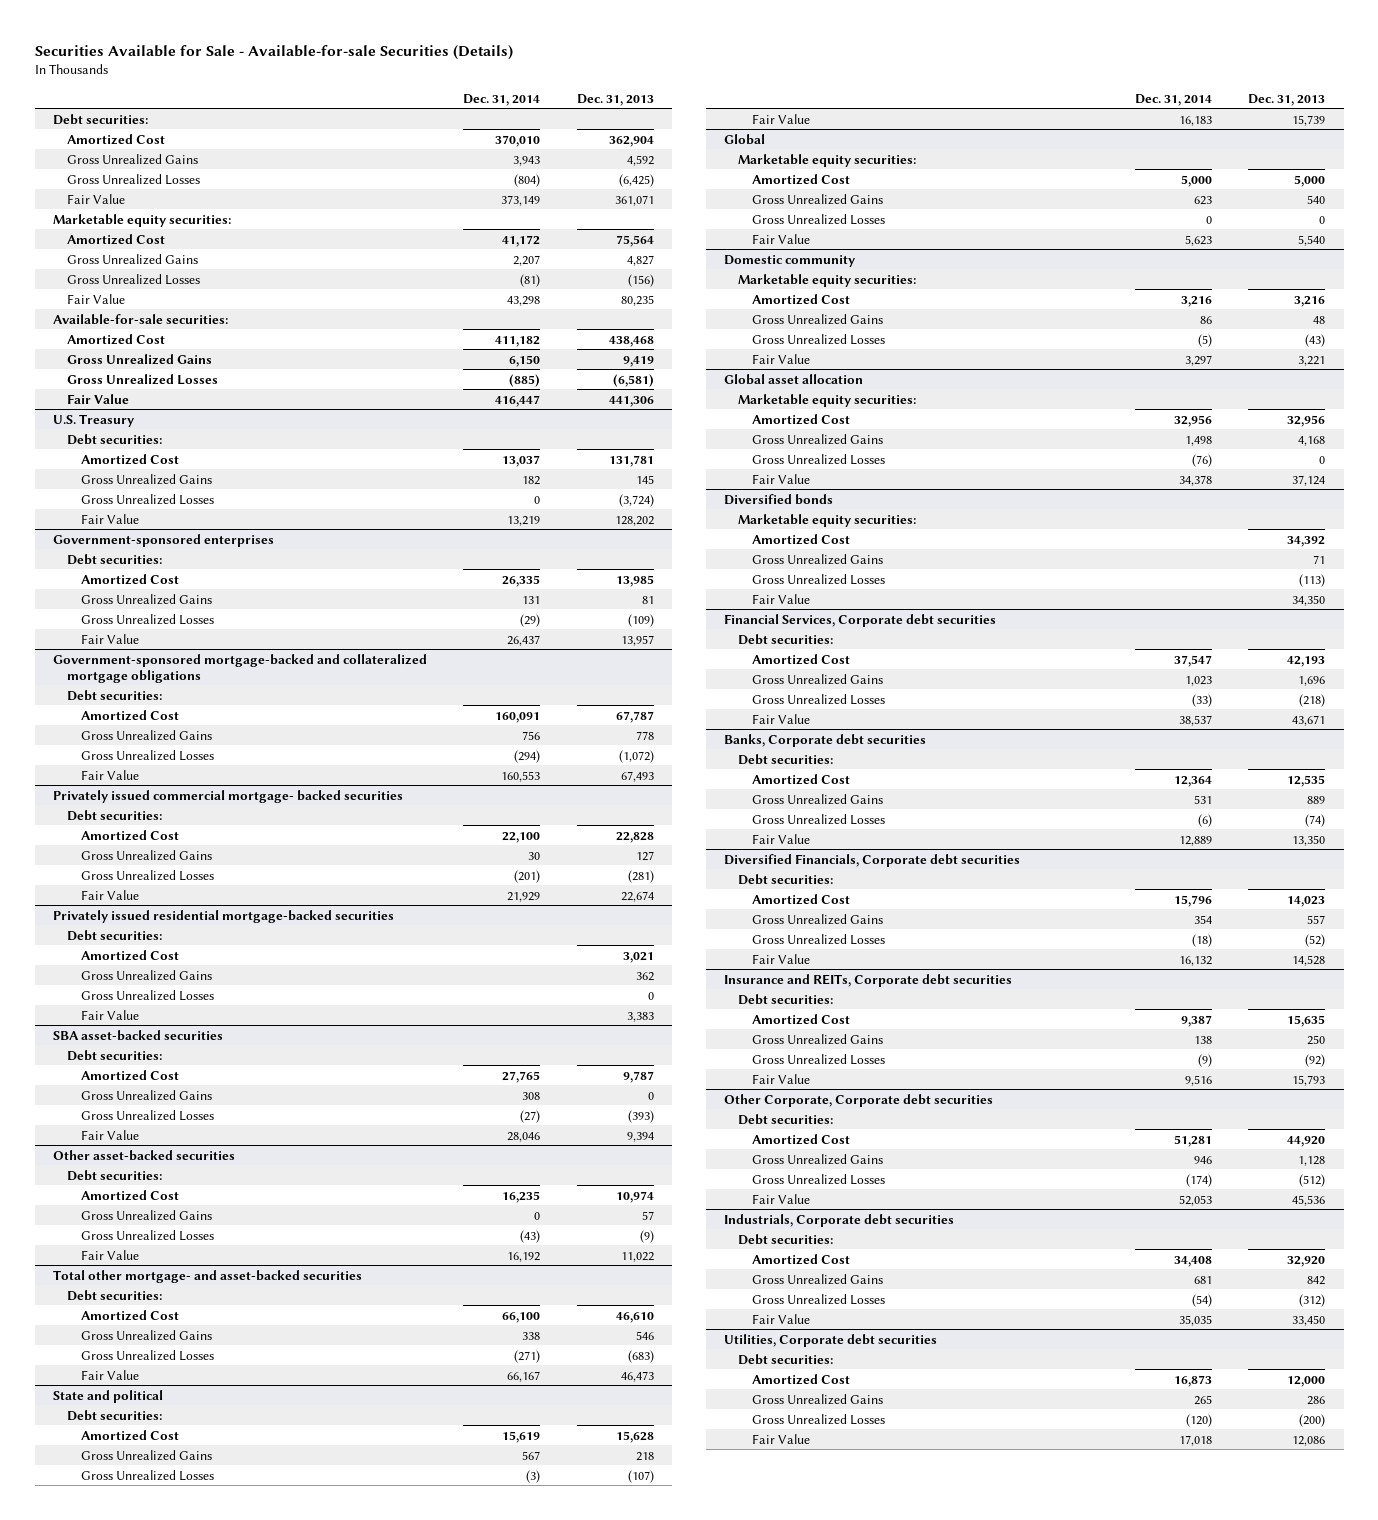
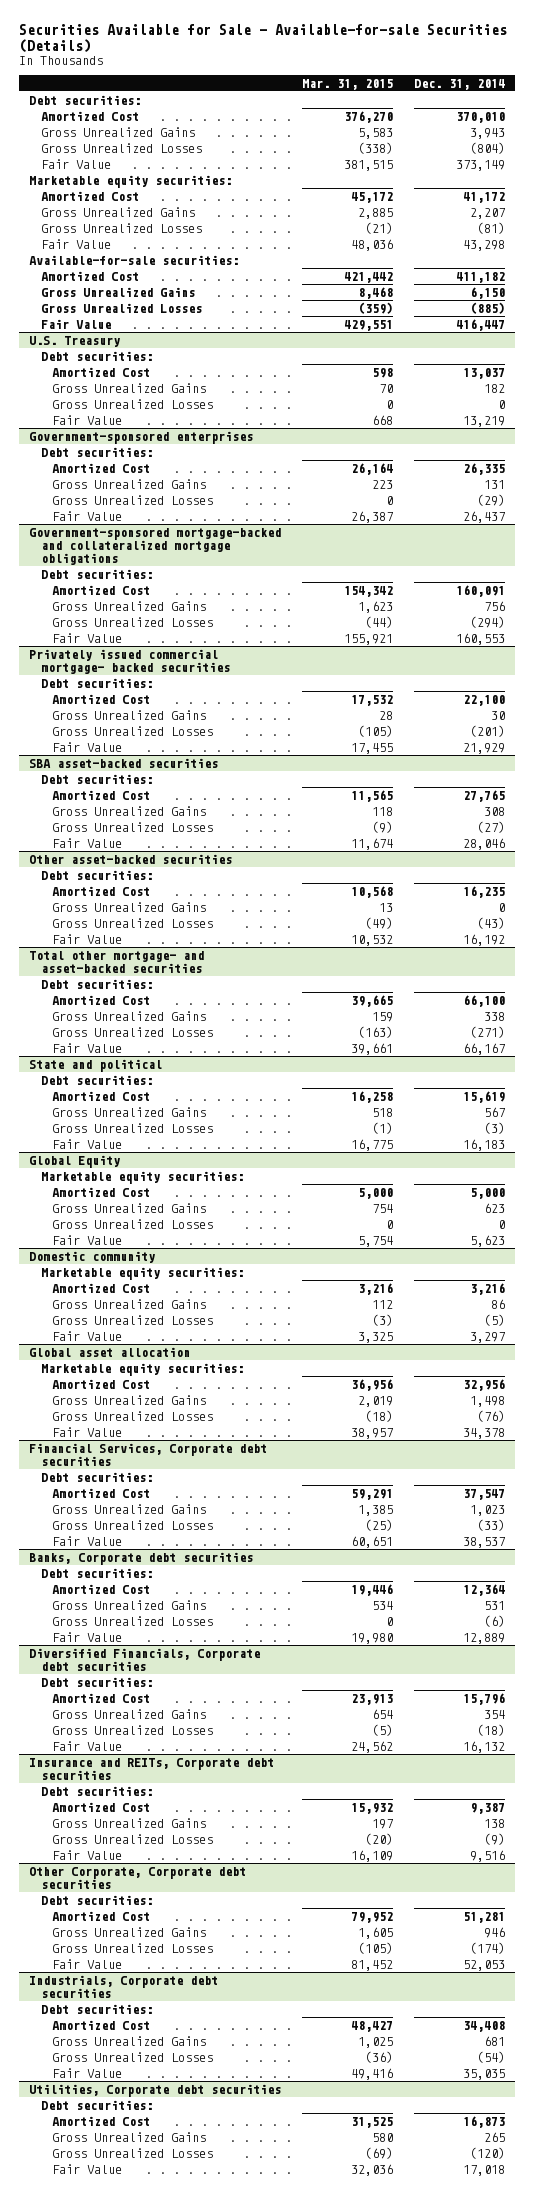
[576,93,654,106] Dec. 31, 2013 -> none
none -> [302,78,394,90] Mar. 31, 2015
[52,909,394,923] Privately issued residential mortgage-backed securities -> none
[66,929,162,941] Debt securities: -> none
[80,949,179,961] Amortized Cost -> none
[80,969,212,981] Gross Unrealized Gains -> none
[80,989,214,1001] Gross Unrealized Losses -> none
[80,1009,139,1020] Fair Value -> none
[724,133,766,145] Global -> [29,1154,121,1168] Global Equity
[724,493,834,505] Diversified bonds -> none
[738,513,917,527] Marketable equity securities: -> none
[752,533,851,545] Amortized Cost -> none
[752,553,884,565] Gross Unrealized Gains -> none
[752,573,886,585] Gross Unrealized Losses -> none
[752,593,811,604] Fair Value -> none

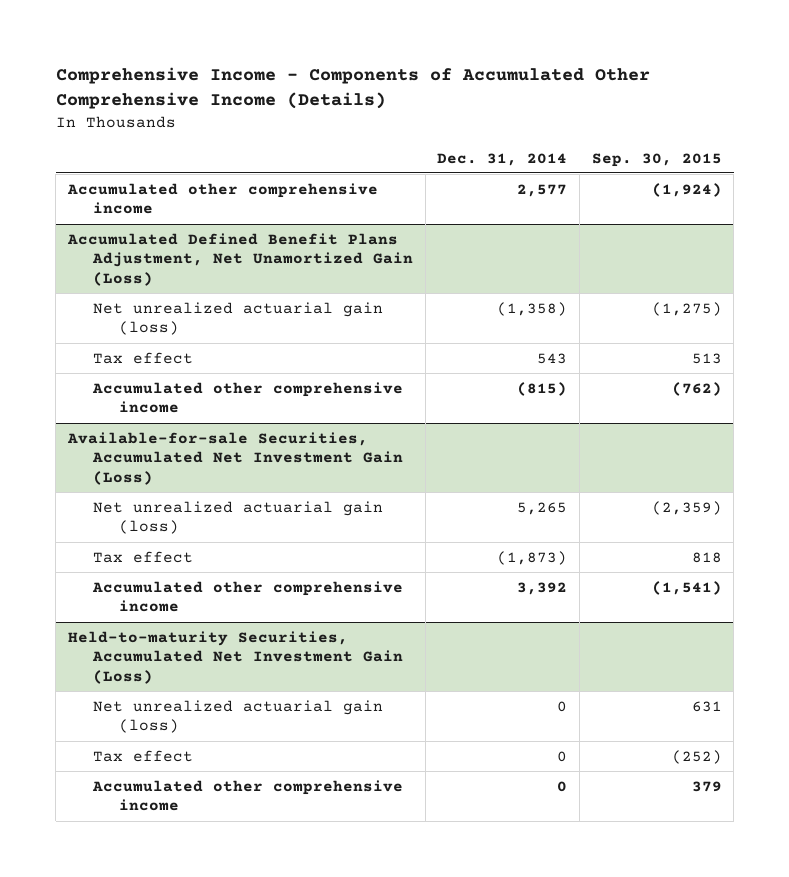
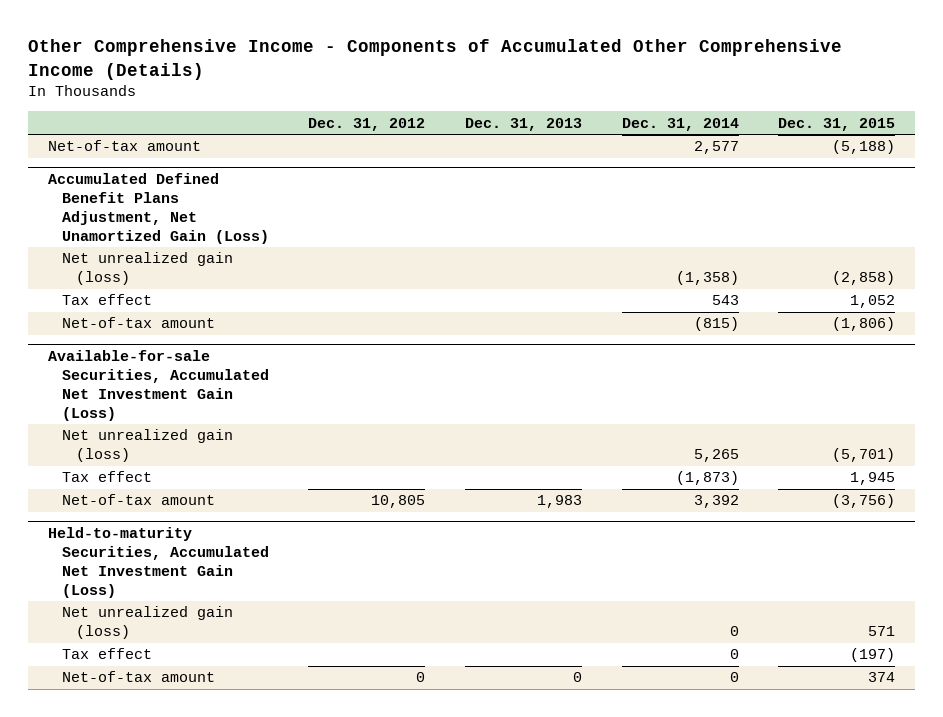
[55,67,650,110] Comprehensive Income - Components of Accumulated Other Comprehensive Income (Details) -> [28,38,843,80] Other Comprehensive Income - Components of Accumulated Other Comprehensive Income (Details)
[591,152,722,167] Sep. 30, 2015 -> none
none -> [308,117,426,131] Dec. 31, 2012
none -> [465,117,583,131] Dec. 31, 2013
none -> [778,117,896,131] Dec. 31, 2015
[66,182,378,215] Accumulated other comprehensive income -> [48,140,202,152] Net-of-tax amount
[93,301,384,336] Net unrealized actuarial gain (loss) -> [61,252,233,286] Net unrealized gain (loss)
[92,381,404,414] Accumulated other comprehensive income -> [61,317,215,329] Net-of-tax amount
[93,500,384,535] Net unrealized actuarial gain (loss) -> [61,429,233,463] Net unrealized gain (loss)
[92,580,404,613] Accumulated other comprehensive income -> [61,494,215,506] Net-of-tax amount
[93,699,384,734] Net unrealized actuarial gain (loss) -> [61,606,233,640] Net unrealized gain (loss)
[92,779,404,812] Accumulated other comprehensive income -> [61,671,215,683] Net-of-tax amount

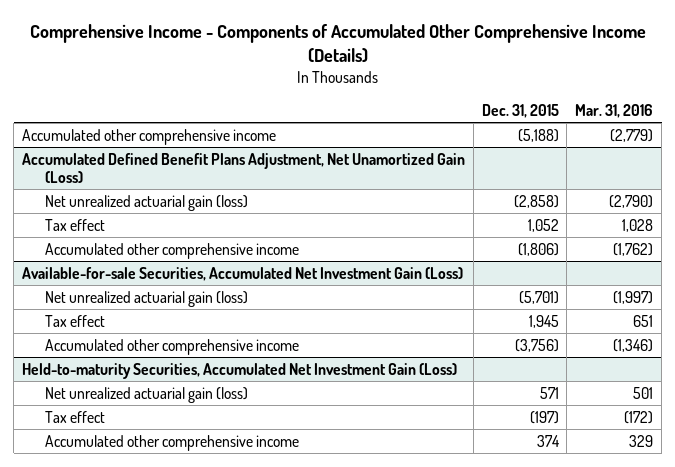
[28,38,843,80] Other Comprehensive Income - Components of Accumulated Other Comprehensive Income (Details) -> [29,23,646,63] Comprehensive Income - Components of Accumulated Other Comprehensive Income (Details)
[308,117,426,131] Dec. 31, 2012 -> none
[465,117,583,131] Dec. 31, 2013 -> none
[621,117,739,131] Dec. 31, 2014 -> none
none -> [575,103,654,118] Mar. 31, 2016
[48,140,202,152] Net-of-tax amount -> [21,128,276,145] Accumulated other comprehensive income
[61,252,233,286] Net unrealized gain (loss) -> [44,194,248,211] Net unrealized actuarial gain (loss)
[61,317,215,329] Net-of-tax amount -> [44,242,299,259] Accumulated other comprehensive income
[61,429,233,463] Net unrealized gain (loss) -> [44,290,248,307] Net unrealized actuarial gain (loss)
[61,494,215,506] Net-of-tax amount -> [44,338,299,355] Accumulated other comprehensive income
[61,606,233,640] Net unrealized gain (loss) -> [44,386,248,403] Net unrealized actuarial gain (loss)
[61,671,215,683] Net-of-tax amount -> [44,434,299,451] Accumulated other comprehensive income

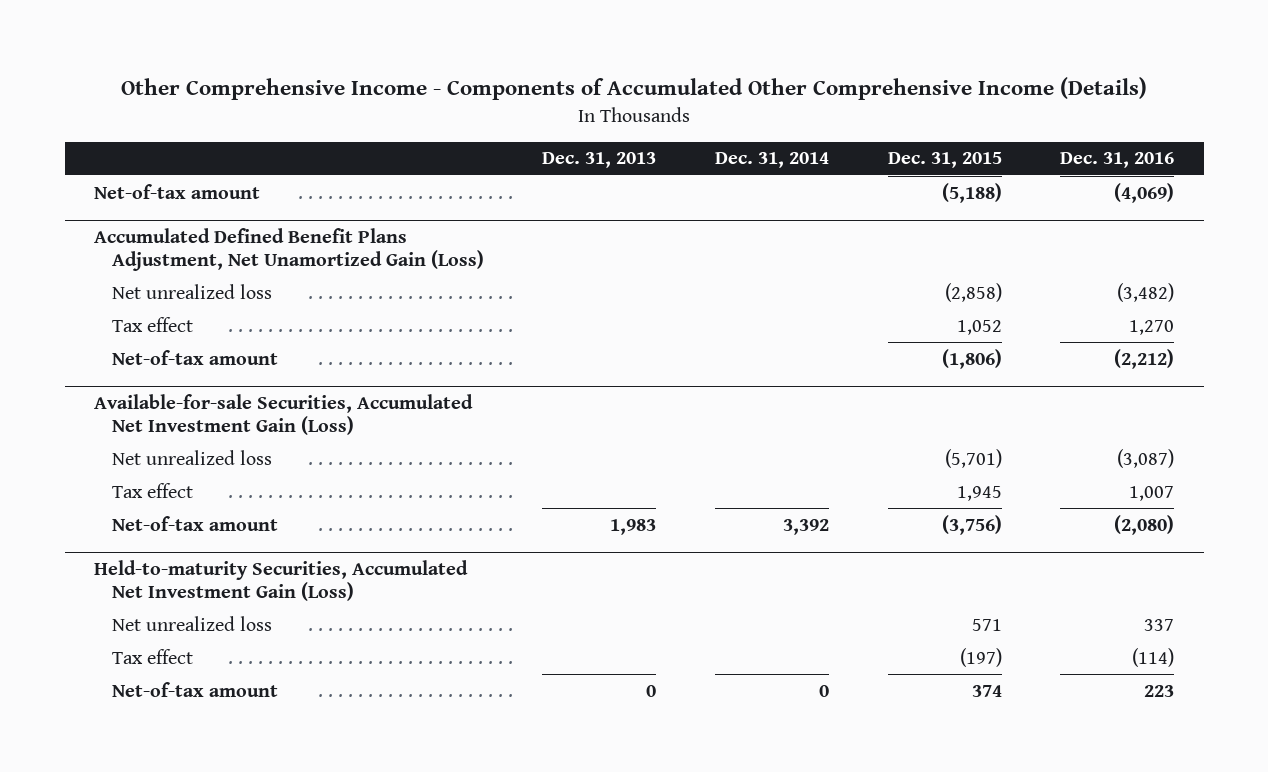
[29,23,646,63] Comprehensive Income - Components of Accumulated Other Comprehensive Income (Details) -> [121,77,1148,101] Other Comprehensive Income - Components of Accumulated Other Comprehensive Income (Details)
[575,103,654,118] Mar. 31, 2016 -> none
none -> [542,152,657,169] Dec. 31, 2013
none -> [715,152,830,169] Dec. 31, 2014
none -> [1060,152,1175,169] Dec. 31, 2016
[21,128,276,145] Accumulated other comprehensive income -> [94,183,261,199] Net-of-tax amount
[44,194,248,211] Net unrealized actuarial gain (loss) -> [111,283,272,299] Net unrealized loss
[44,242,299,259] Accumulated other comprehensive income -> [111,349,278,365] Net-of-tax amount
[44,290,248,307] Net unrealized actuarial gain (loss) -> [111,449,272,465] Net unrealized loss
[44,338,299,355] Accumulated other comprehensive income -> [111,515,278,531] Net-of-tax amount
[44,386,248,403] Net unrealized actuarial gain (loss) -> [111,615,272,631] Net unrealized loss
[44,434,299,451] Accumulated other comprehensive income -> [111,681,278,697] Net-of-tax amount

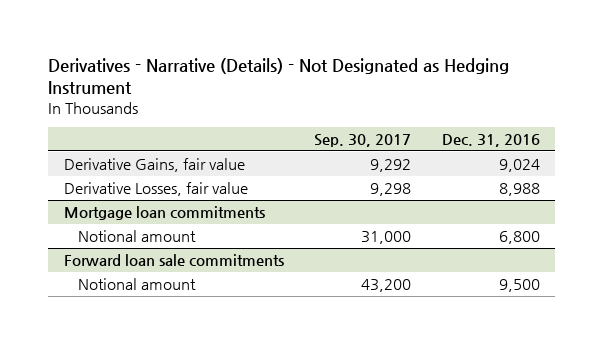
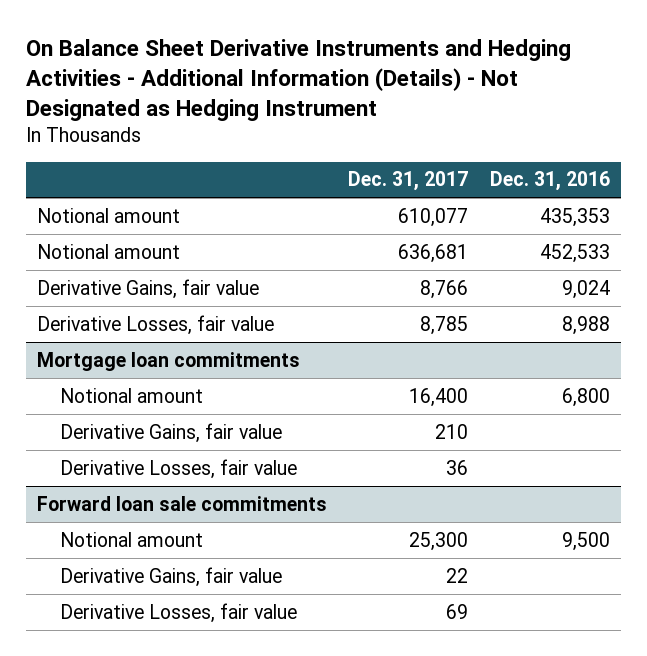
[48,57,510,95] Derivatives - Narrative (Details) - Not Designated as Hedging Instrument -> [25,39,571,122] On Balance Sheet Derivative Instruments and Hedging Activities - Additional Information (Details) - Not Designated as Hedging Instrument
[314,134,412,148] Sep. 30, 2017 -> none
none -> [348,171,469,192] Dec. 31, 2017
none -> [36,207,180,223] Notional amount
none -> [36,243,180,259] Notional amount
none -> [59,422,282,443] Derivative Gains, fair value
none -> [59,458,297,479] Derivative Losses, fair value
none -> [59,566,282,587] Derivative Gains, fair value
none -> [59,602,297,623] Derivative Losses, fair value

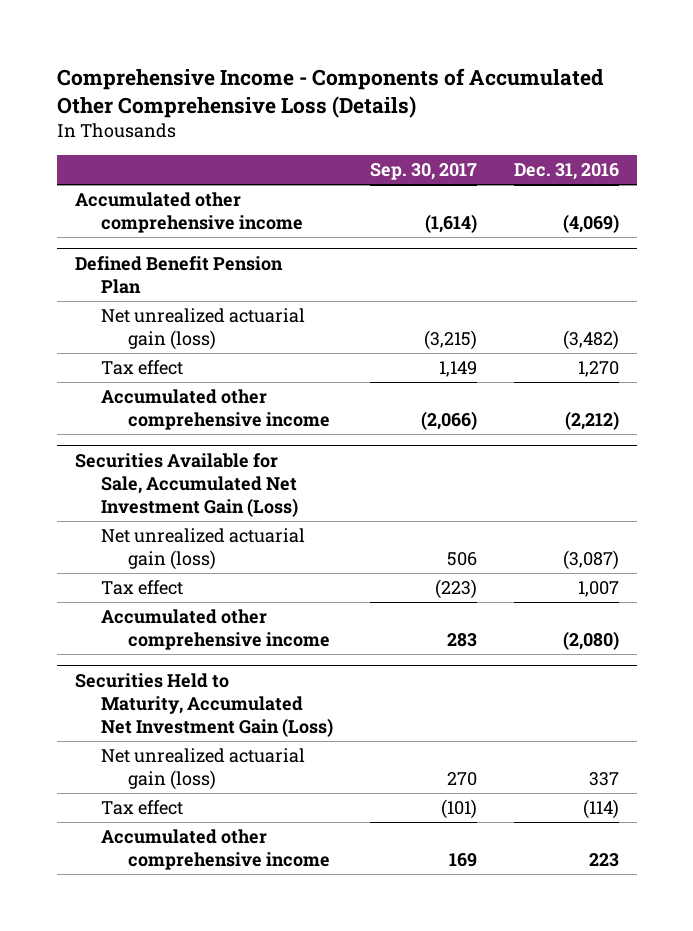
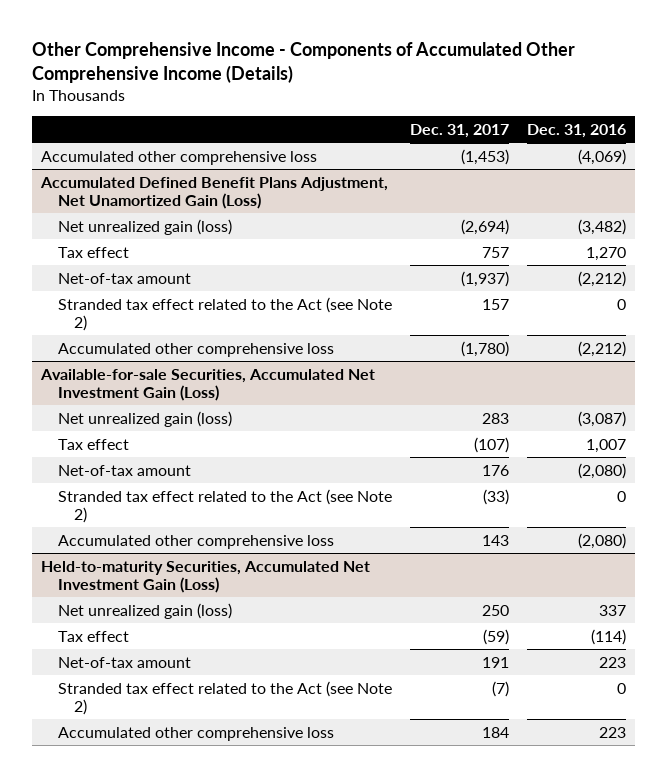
[56,67,604,118] Comprehensive Income - Components of Accumulated Other Comprehensive Loss (Details) -> [32,41,576,83] Other Comprehensive Income - Components of Accumulated Other Comprehensive Income (Details)
[369,163,477,181] Sep. 30, 2017 -> none
none -> [409,123,509,138] Dec. 31, 2017
[74,192,304,234] Accumulated other comprehensive income -> [41,150,318,165] Accumulated other comprehensive loss
[74,255,283,294] Defined Benefit Pension Plan -> [40,176,389,209] Accumulated Defined Benefit Plans Adjustment, Net Unamortized Gain (Loss)
[101,308,306,351] Net unrealized actuarial gain (loss) -> [57,218,232,235] Net unrealized gain (loss)
none -> [57,272,191,284] Net-of-tax amount
none -> [57,296,392,331] Stranded tax effect related to the Act (see Note 2)
[101,389,330,431] Accumulated other comprehensive income -> [57,342,334,357] Accumulated other comprehensive loss
[74,452,299,518] Securities Available for Sale, Accumulated Net Investment Gain (Loss) -> [40,368,376,401] Available-for-sale Securities, Accumulated Net Investment Gain (Loss)
[101,528,306,571] Net unrealized actuarial gain (loss) -> [57,410,232,427] Net unrealized gain (loss)
none -> [57,464,191,476] Net-of-tax amount
none -> [57,488,392,523] Stranded tax effect related to the Act (see Note 2)
[101,609,330,651] Accumulated other comprehensive income -> [57,534,334,549] Accumulated other comprehensive loss
[74,672,334,738] Securities Held to Maturity, Accumulated Net Investment Gain (Loss) -> [41,560,371,593] Held-to-maturity Securities, Accumulated Net Investment Gain (Loss)
[101,748,306,791] Net unrealized actuarial gain (loss) -> [57,602,232,619] Net unrealized gain (loss)
none -> [57,656,191,668] Net-of-tax amount
none -> [57,680,392,715] Stranded tax effect related to the Act (see Note 2)
[101,829,330,871] Accumulated other comprehensive income -> [57,726,334,741] Accumulated other comprehensive loss

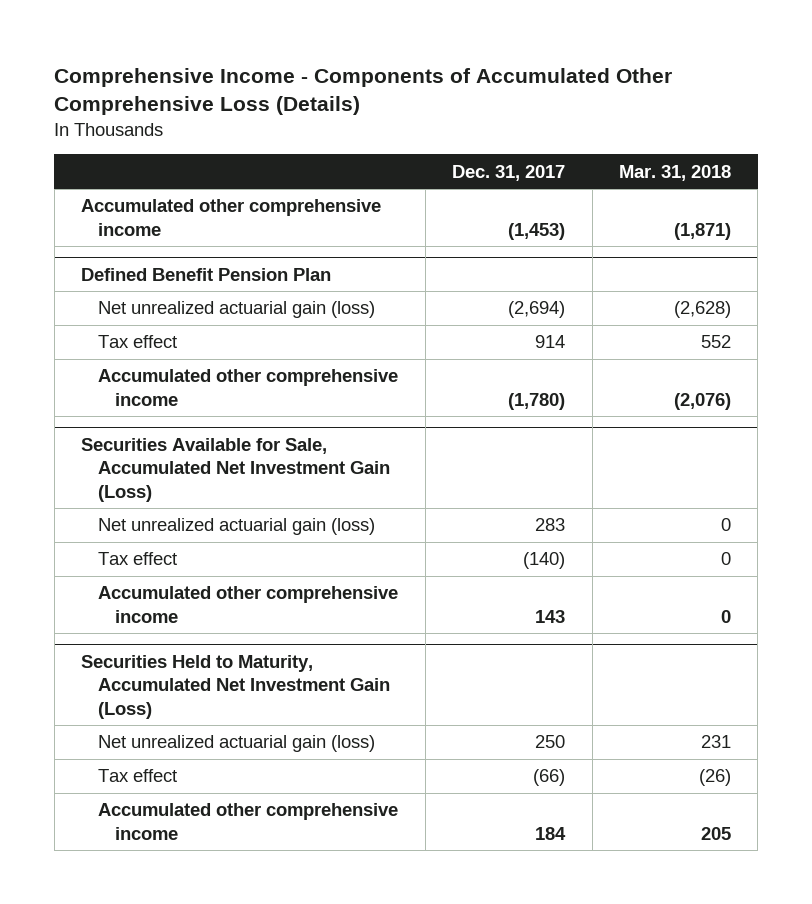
[32,41,576,83] Other Comprehensive Income - Components of Accumulated Other Comprehensive Income (Details) -> [54,67,673,116] Comprehensive Income - Components of Accumulated Other Comprehensive Loss (Details)
[527,123,627,138] Dec. 31, 2016 -> none
none -> [618,164,731,181] Mar. 31, 2018
[57,272,191,284] Net-of-tax amount -> none
[57,296,392,331] Stranded tax effect related to the Act (see Note 2) -> none
[57,464,191,476] Net-of-tax amount -> none
[57,488,392,523] Stranded tax effect related to the Act (see Note 2) -> none
[57,656,191,668] Net-of-tax amount -> none
[57,680,392,715] Stranded tax effect related to the Act (see Note 2) -> none
[41,150,318,165] Accumulated other comprehensive loss -> [81,199,382,236] Accumulated other comprehensive income
[40,176,389,209] Accumulated Defined Benefit Plans Adjustment, Net Unamortized Gain (Loss) -> [81,267,332,281] Defined Benefit Pension Plan
[57,218,232,235] Net unrealized gain (loss) -> [98,301,376,319] Net unrealized actuarial gain (loss)
[481,246,509,258] 757 -> [535,335,566,349] 914
[57,342,334,357] Accumulated other comprehensive loss -> [98,369,399,406] Accumulated other comprehensive income
[40,368,376,401] Available-for-sale Securities, Accumulated Net Investment Gain (Loss) -> [81,437,391,502] Securities Available for Sale, Accumulated Net Investment Gain (Loss)
[57,410,232,427] Net unrealized gain (loss) -> [98,518,376,536] Net unrealized actuarial gain (loss)
[473,436,509,453] (107) -> [523,552,566,570] (140)
[57,534,334,549] Accumulated other comprehensive loss -> [98,586,399,623] Accumulated other comprehensive income
[41,560,371,593] Held-to-maturity Securities, Accumulated Net Investment Gain (Loss) -> [81,654,391,719] Securities Held to Maturity, Accumulated Net Investment Gain (Loss)
[57,602,232,619] Net unrealized gain (loss) -> [98,735,376,753] Net unrealized actuarial gain (loss)
[482,628,509,645] (59) -> [533,769,566,787] (66)
[57,726,334,741] Accumulated other comprehensive loss -> [98,803,399,840] Accumulated other comprehensive income

